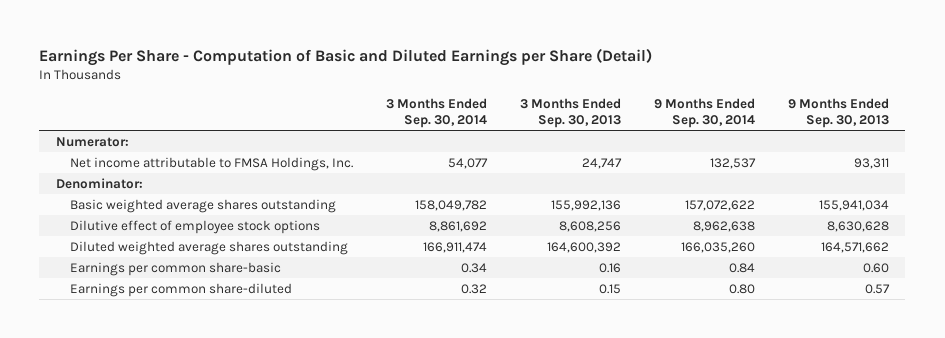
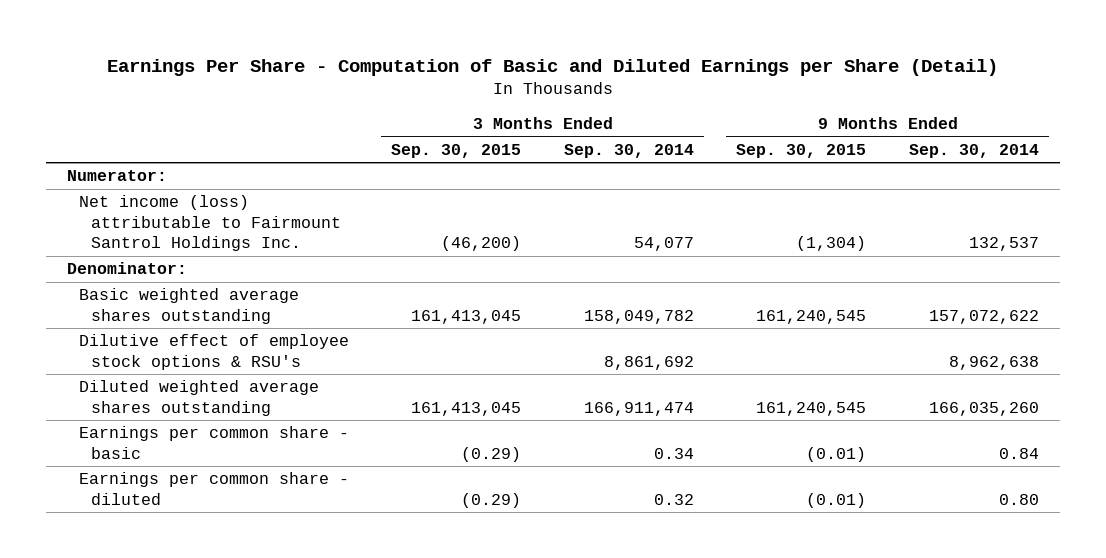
[520,98,622,128] 3 Months Ended Sep. 30, 2013 -> none
[787,98,889,128] 9 Months Ended Sep. 30, 2013 -> none
none -> [391,143,522,158] Sep. 30, 2015
none -> [736,143,867,158] Sep. 30, 2015
[70,157,354,172] Net income attributable to FMSA Holdings, Inc. -> [78,195,341,252] Net income (loss) attributable to Fairmount Santrol Holdings Inc.
[70,220,321,235] Dilutive effect of employee stock options -> [78,334,349,370] Dilutive effect of employee stock options & RSU's
[70,262,282,277] Earnings per common share-basic -> [78,426,349,459] Earnings per common share - basic
[70,283,293,298] Earnings per common share-diluted -> [78,472,349,505] Earnings per common share - diluted

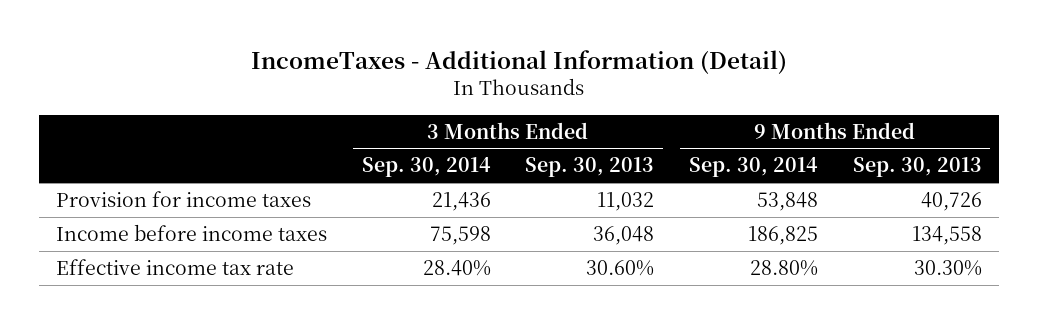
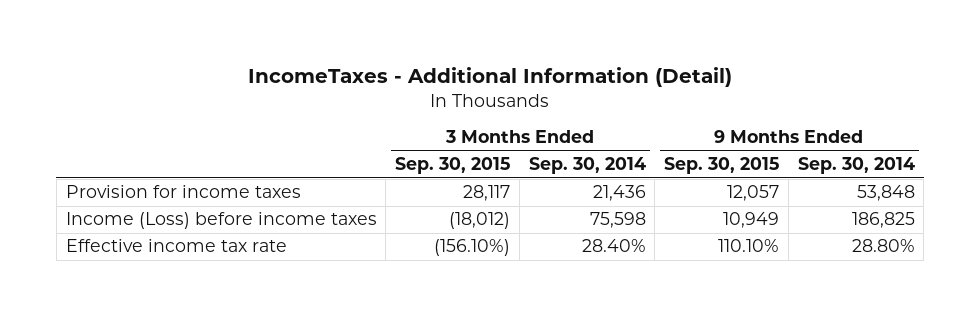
[525,157,655,178] Sep. 30, 2013 -> none
[852,157,982,178] Sep. 30, 2013 -> none
none -> [395,157,511,175] Sep. 30, 2015
none -> [664,157,780,175] Sep. 30, 2015
[56,223,328,241] Income before income taxes -> [65,212,377,230] Income (Loss) before income taxes

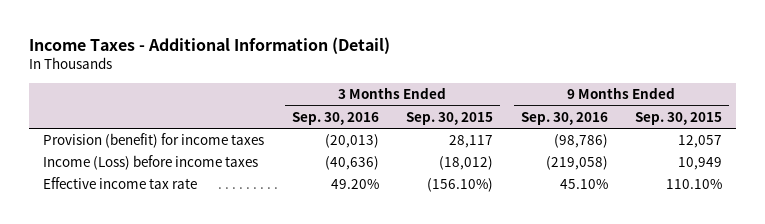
[248,67,733,88] IncomeTaxes - Additional Information (Detail) -> [29,36,391,54] Income Taxes - Additional Information (Detail)
[528,157,646,175] Sep. 30, 2014 -> none
[797,157,915,175] Sep. 30, 2014 -> none
none -> [291,111,379,125] Sep. 30, 2016
none -> [520,111,608,125] Sep. 30, 2016
[65,185,301,199] Provision for income taxes -> [43,133,265,149] Provision (benefit) for income taxes

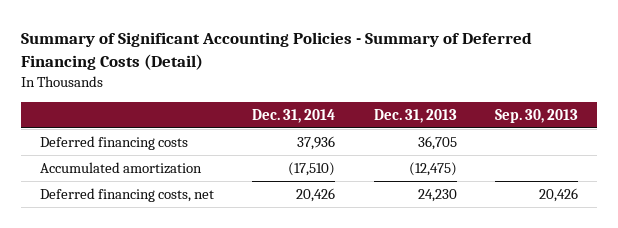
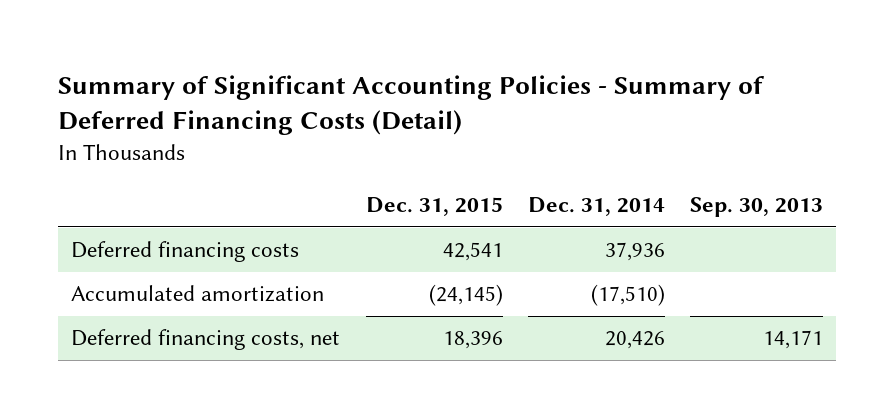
[373,108,457,123] Dec. 31, 2013 -> none
none -> [365,197,503,217] Dec. 31, 2015
[538,188,578,203] 20,426 -> [763,330,824,350] 14,171

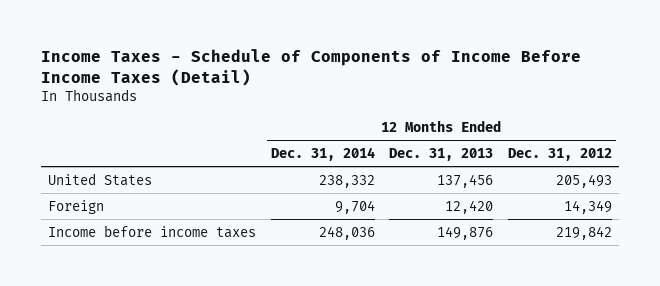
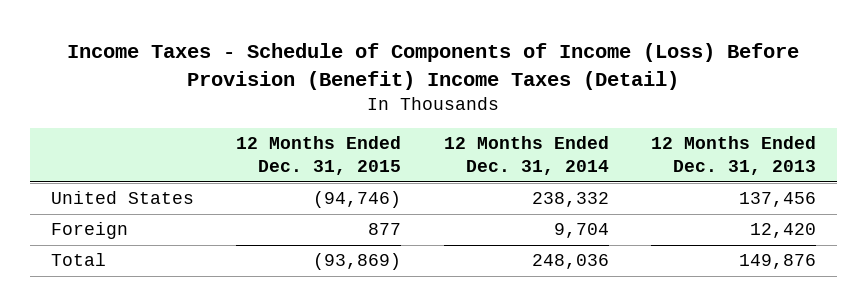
[40,48,581,86] Income Taxes - Schedule of Components of Income Before Income Taxes (Detail) -> [67,42,800,90] Income Taxes - Schedule of Components of Income (Loss) Before Provision (Benefit) Income Taxes (Detail)
[508,148,613,162] Dec. 31, 2012 -> none
none -> [236,136,402,176] 12 Months Ended Dec. 31, 2015
[47,224,256,238] Income before income taxes -> [50,253,106,267] Total

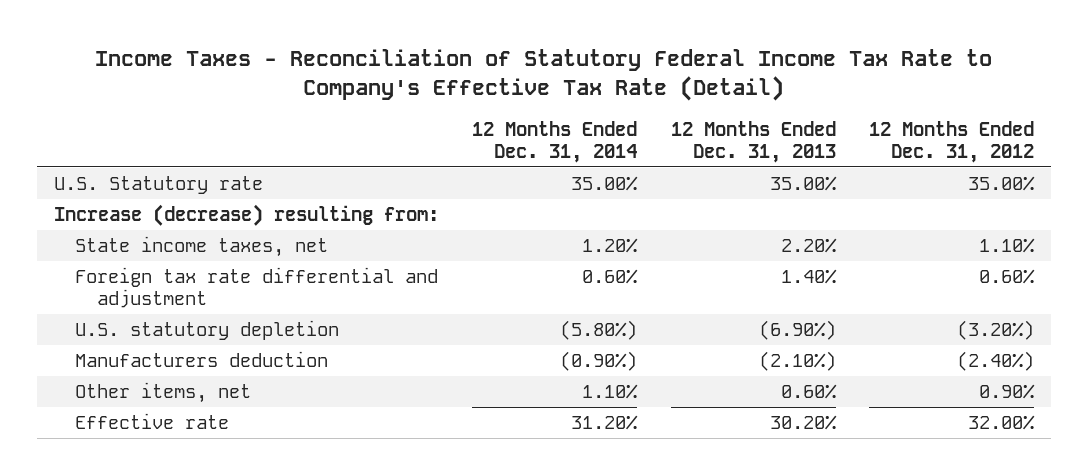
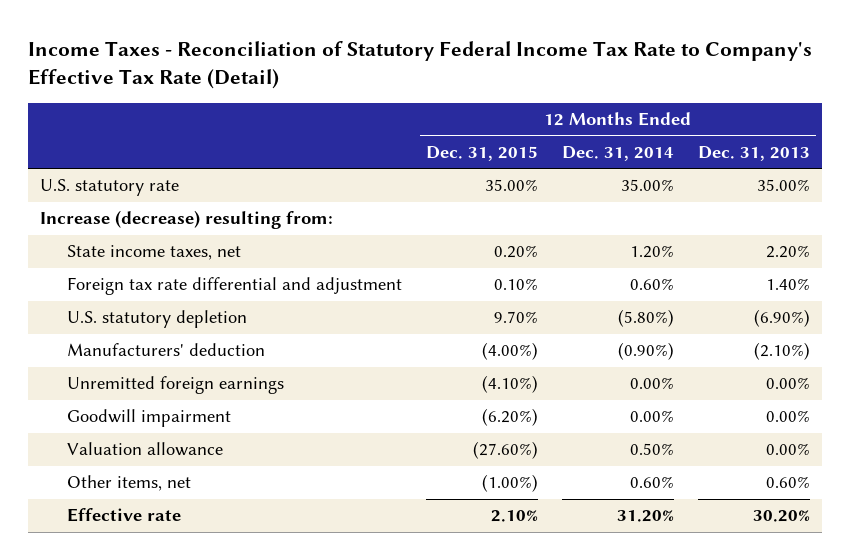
[869,121,1035,163] 12 Months Ended Dec. 31, 2012 -> none
none -> [426,145,539,161] Dec. 31, 2015
[54,176,264,195] U.S. Statutory rate -> [39,179,179,197] U.S. statutory rate
[75,351,329,368] Manufacturers deduction -> [67,343,266,357] Manufacturers' deduction
none -> [67,376,285,395] Unremitted foreign earnings
none -> [67,409,232,428] Goodwill impairment
none -> [67,442,224,457] Valuation allowance
[582,384,639,400] 1.10% -> [630,476,675,489] 0.60%

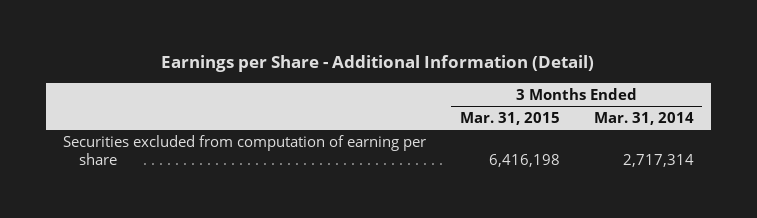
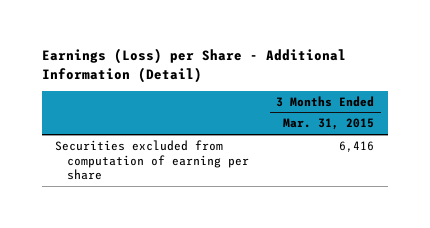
[161,55,595,73] Earnings per Share - Additional Information (Detail) -> [41,48,346,83] Earnings (Loss) per Share - Additional Information (Detail)
[593,111,694,125] Mar. 31, 2014 -> none
[488,154,560,168] 6,416,198 -> [339,141,375,153] 6,416

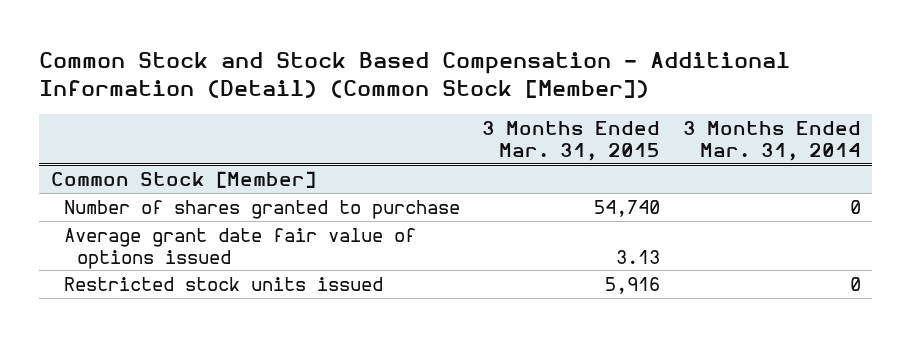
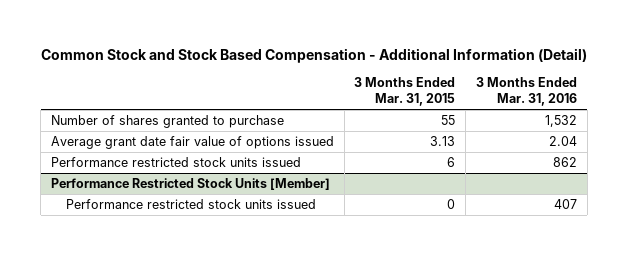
[39,51,791,99] Common Stock and Stock Based Compensation - Additional Information (Detail) (Common Stock [Member]) -> [40,47,587,63] Common Stock and Stock Based Compensation - Additional Information (Detail)
[682,121,861,162] 3 Months Ended Mar. 31, 2014 -> none
none -> [475,77,577,106] 3 Months Ended Mar. 31, 2016
[50,170,316,188] Common Stock [Member] -> none
[594,199,661,217] 54,740 -> [441,115,456,126] 55
[63,276,383,291] Restricted stock units issued -> [51,157,302,168] Performance restricted stock units issued
[605,276,661,294] 5,916 -> [447,157,456,168] 6
none -> [51,178,331,191] Performance Restricted Stock Units [Member]
none -> [66,199,317,210] Performance restricted stock units issued

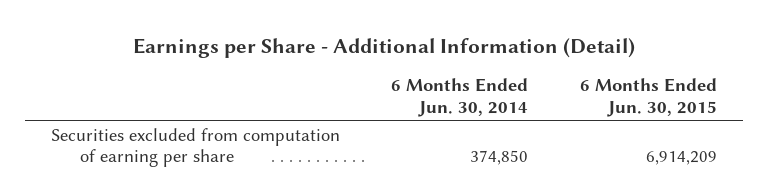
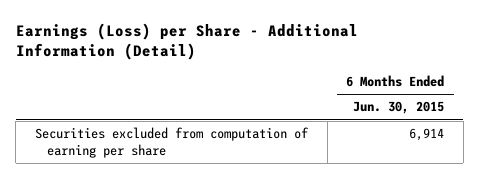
[132,38,635,59] Earnings per Share - Additional Information (Detail) -> [15,22,358,60] Earnings (Loss) per Share - Additional Information (Detail)
[391,78,529,117] 6 Months Ended Jun. 30, 2014 -> none
[645,151,717,166] 6,914,209 -> [409,128,445,142] 6,914

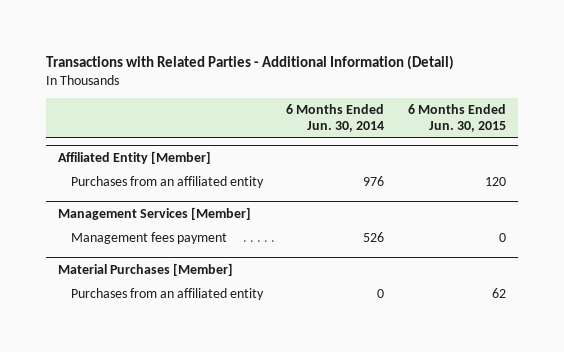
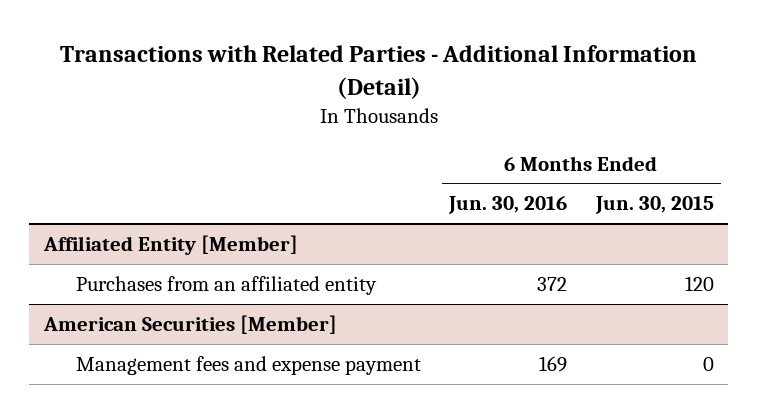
[286,104,385,132] 6 Months Ended Jun. 30, 2014 -> none
none -> [448,196,568,215] Jun. 30, 2016
[57,207,251,221] Management Services [Member] -> none
[57,263,233,277] Material Purchases [Member] -> none
[70,288,264,301] Purchases from an affiliated entity -> none
none -> [42,314,337,334] American Securities [Member]
[70,232,227,245] Management fees payment -> [76,355,422,375] Management fees and expense payment

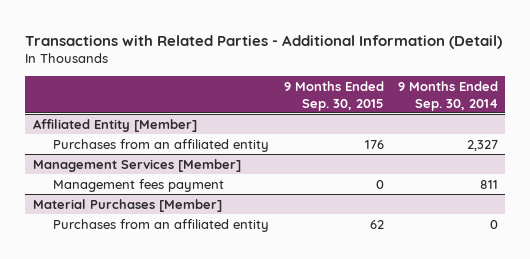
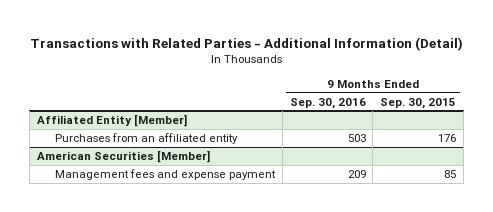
[397,81,498,111] 9 Months Ended Sep. 30, 2014 -> none
none -> [289,97,366,109] Sep. 30, 2016
[32,158,241,172] Management Services [Member] -> none
[32,198,222,212] Material Purchases [Member] -> none
[53,218,270,232] Purchases from an affiliated entity -> none
none -> [36,150,210,164] American Securities [Member]
[53,178,225,192] Management fees payment -> [54,169,276,181] Management fees and expense payment
[375,179,384,189] 0 -> [444,170,457,179] 85

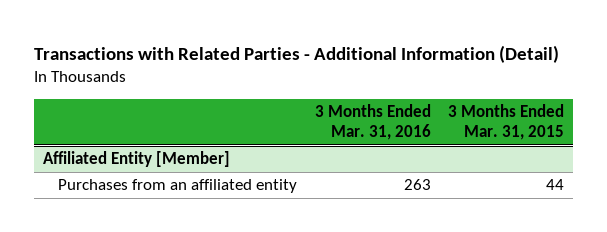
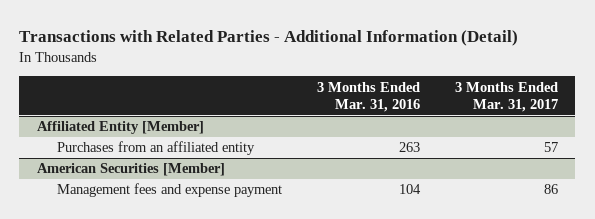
[448,104,565,141] 3 Months Ended Mar. 31, 2015 -> none
none -> [454,81,558,112] 3 Months Ended Mar. 31, 2017
none -> [36,163,225,177] American Securities [Member]
none -> [56,183,282,198] Management fees and expense payment

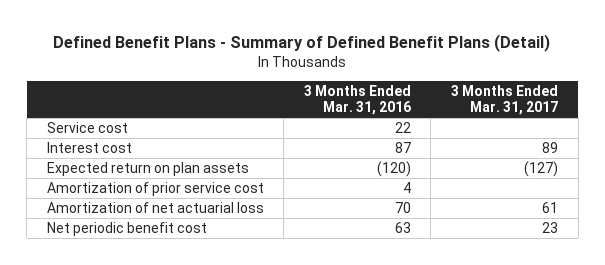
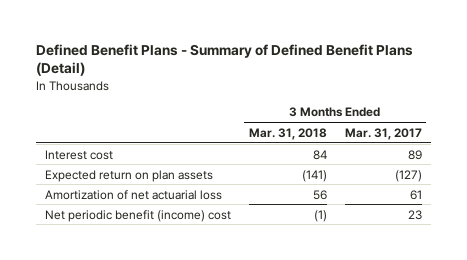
[303,84,411,116] 3 Months Ended Mar. 31, 2016 -> none
none -> [248,127,327,140] Mar. 31, 2018
[46,121,128,133] Service cost -> none
[46,181,264,196] Amortization of prior service cost -> none
[46,221,207,236] Net periodic benefit cost -> [44,209,231,222] Net periodic benefit (income) cost

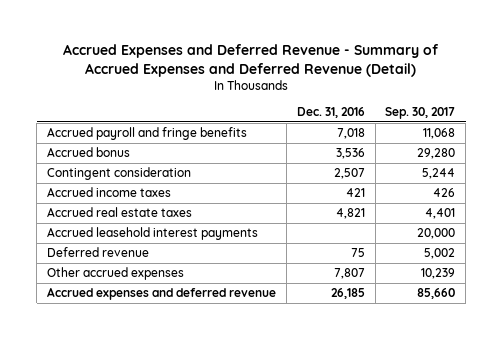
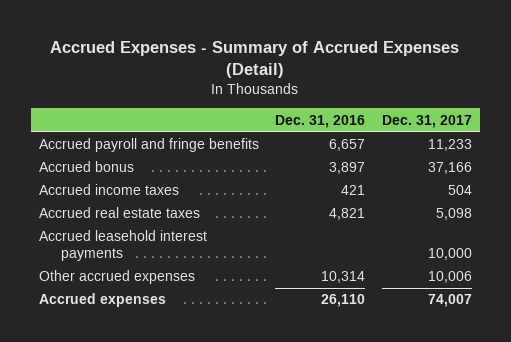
[63,44,440,78] Accrued Expenses and Deferred Revenue - Summary of Accrued Expenses and Deferred Revenue (Detail) -> [50,41,460,79] Accrued Expenses - Summary of Accrued Expenses (Detail)
[385,107,456,120] Sep. 30, 2017 -> none
none -> [381,114,472,128] Dec. 31, 2017
[47,167,192,181] Contingent consideration -> none
[336,128,365,140] 7,018 -> [329,139,366,152] 6,657
[335,148,365,160] 3,536 -> [329,162,366,175] 3,897
[47,247,150,258] Deferred revenue -> none
[47,287,277,301] Accrued expenses and deferred revenue -> none
[333,268,365,280] 7,807 -> [321,271,366,284] 10,314
none -> [39,293,167,308] Accrued expenses

